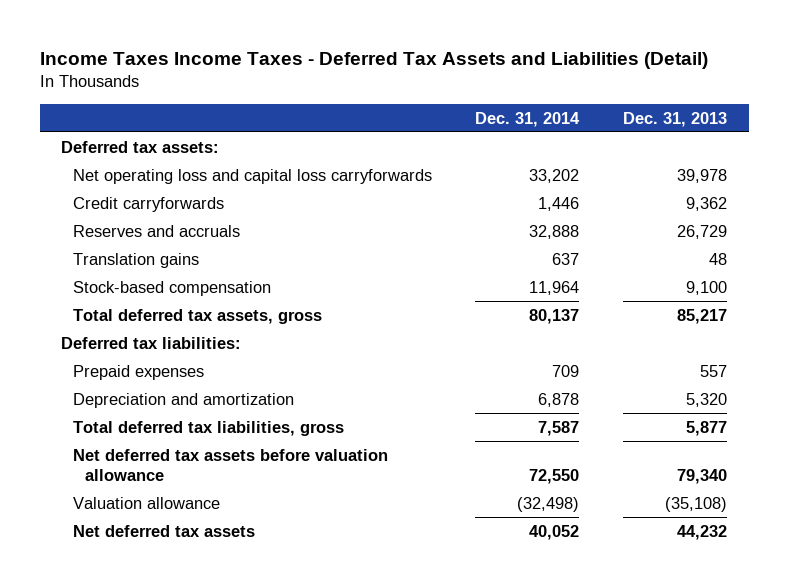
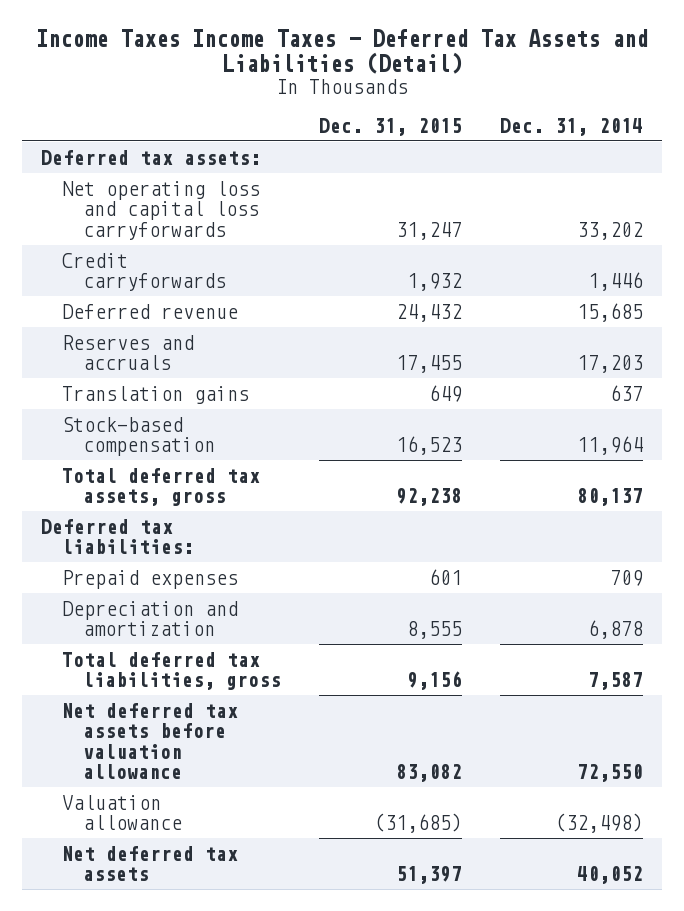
[622,111,727,127] Dec. 31, 2013 -> none
none -> [318,117,462,136] Dec. 31, 2015
none -> [62,303,239,319] Deferred revenue
[529,224,580,239] 32,888 -> [577,355,644,374] 17,203

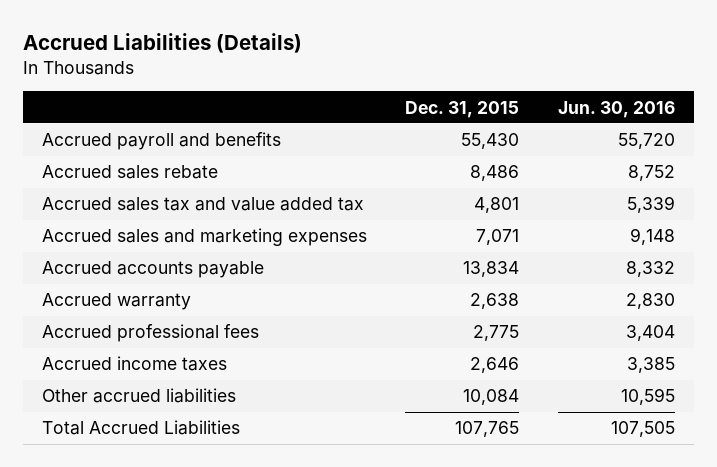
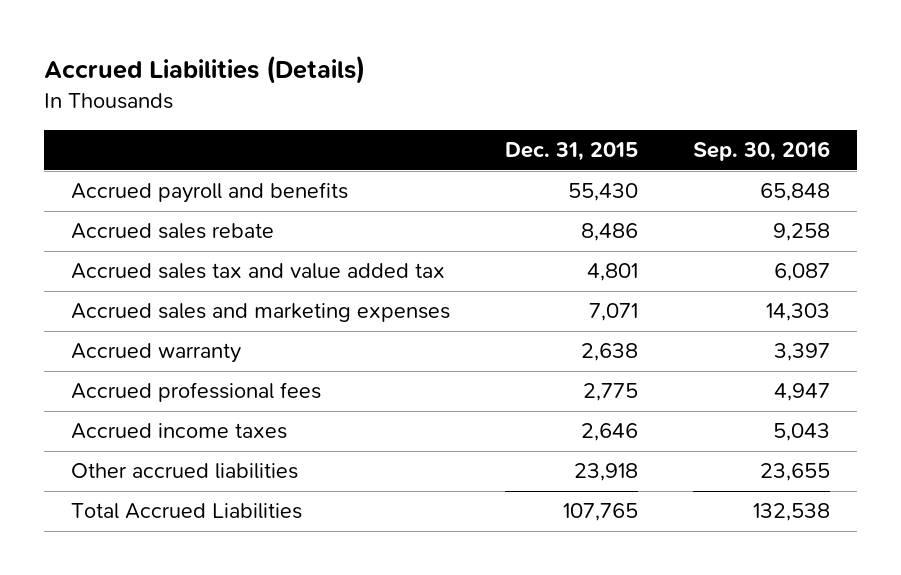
[557,100,675,118] Jun. 30, 2016 -> none
none -> [692,141,830,162] Sep. 30, 2016
[41,261,264,279] Accrued accounts payable -> none
[463,389,520,406] 10,084 -> [574,463,639,482] 23,918

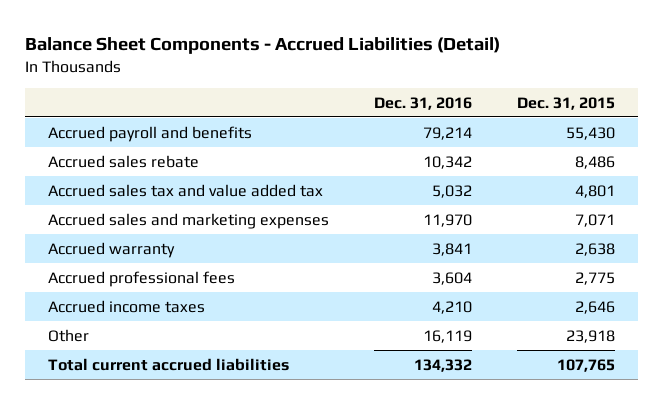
[44,55,366,85] Accrued Liabilities (Details) -> [25,37,501,55] Balance Sheet Components - Accrued Liabilities (Detail)
[692,141,830,162] Sep. 30, 2016 -> none
none -> [374,96,473,110] Dec. 31, 2016
[71,463,299,480] Other accrued liabilities -> [47,328,89,342] Other
[71,503,303,520] Total Accrued Liabilities -> [47,357,289,371] Total current accrued liabilities

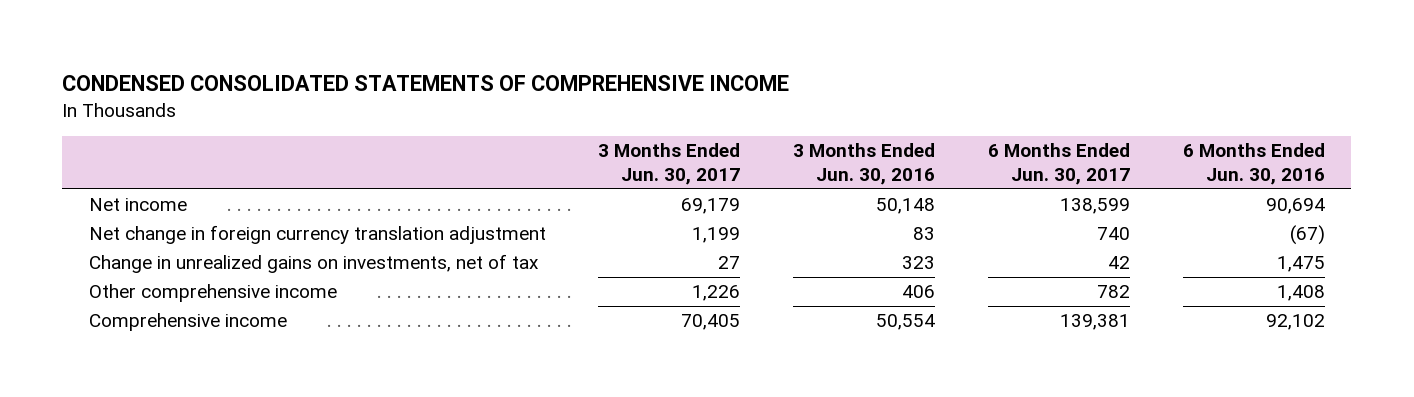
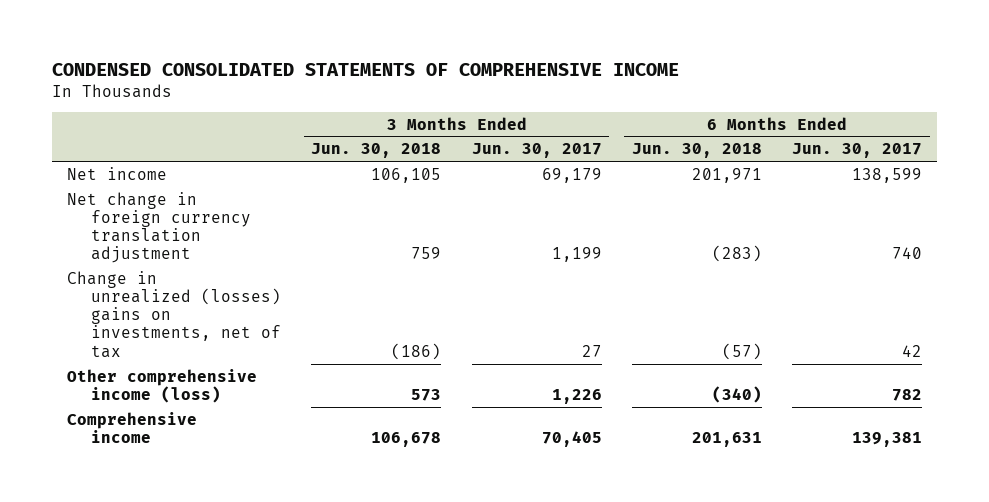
[793,142,936,185] 3 Months Ended Jun. 30, 2016 -> none
[1182,142,1325,185] 6 Months Ended Jun. 30, 2016 -> none
none -> [311,143,442,159] Jun. 30, 2018
none -> [631,143,762,159] Jun. 30, 2018
[88,254,539,274] Change in unrealized gains on investments, net of tax -> [66,270,282,358] Change in unrealized (losses) gains on investments, net of tax
[88,284,337,303] Other comprehensive income -> [66,368,257,403] Other comprehensive income (loss)

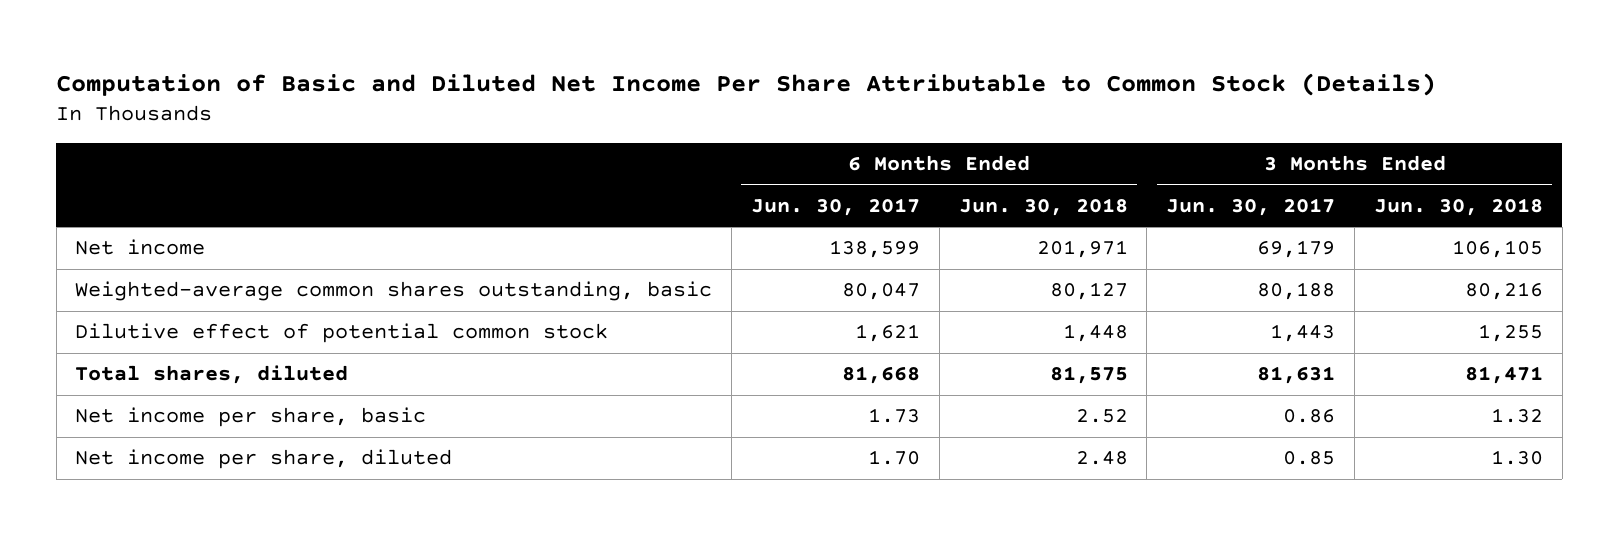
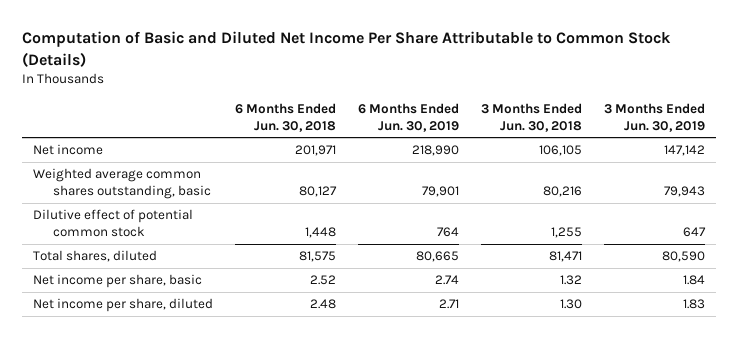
[751,197,921,216] Jun. 30, 2017 -> none
[1166,197,1336,216] Jun. 30, 2017 -> none
none -> [357,103,459,132] 6 Months Ended Jun. 30, 2019
none -> [603,103,705,132] 3 Months Ended Jun. 30, 2019
[75,281,713,302] Weighted-average common shares outstanding, basic -> [33,168,211,200] Weighted average common shares outstanding, basic

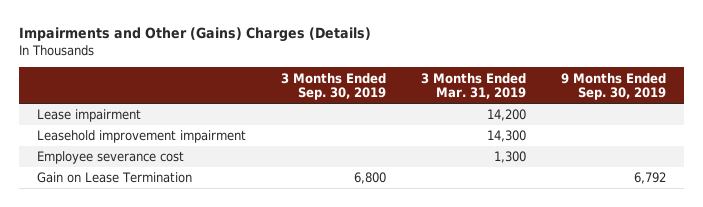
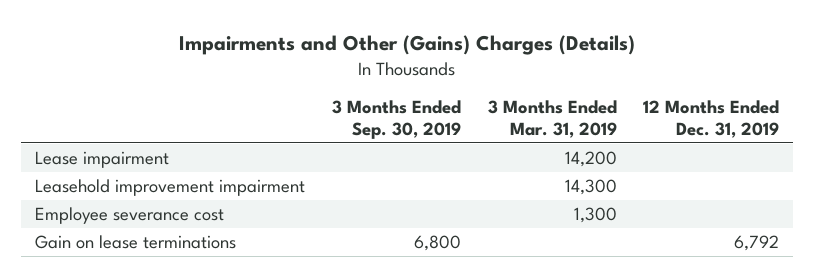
[561,72,667,100] 9 Months Ended Sep. 30, 2019 -> none
none -> [643,99,780,138] 12 Months Ended Dec. 31, 2019
[36,172,192,184] Gain on Lease Termination -> [34,235,236,250] Gain on lease terminations

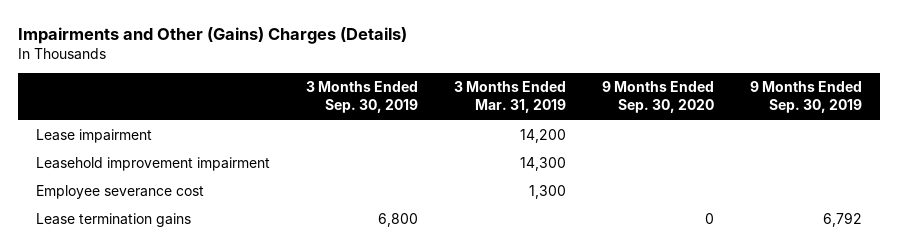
[643,99,780,138] 12 Months Ended Dec. 31, 2019 -> none
none -> [601,81,714,114] 9 Months Ended Sep. 30, 2020
none -> [750,81,863,114] 9 Months Ended Sep. 30, 2019
[34,235,236,250] Gain on lease terminations -> [35,213,191,228] Lease termination gains

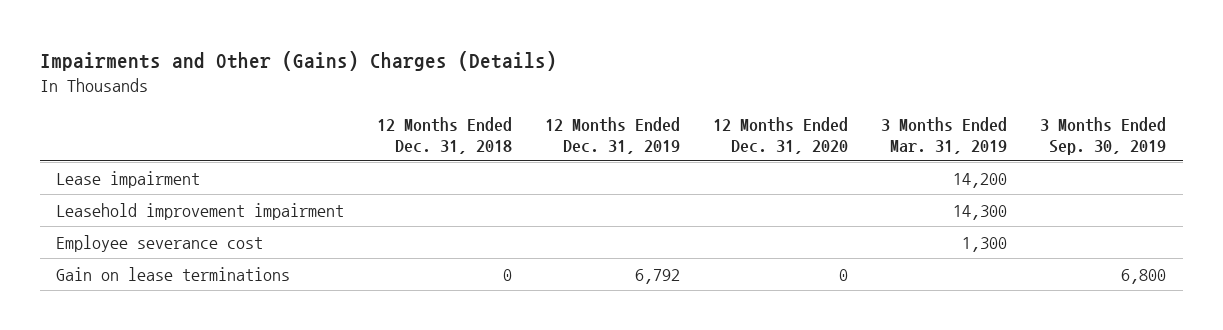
[601,81,714,114] 9 Months Ended Sep. 30, 2020 -> none
[750,81,863,114] 9 Months Ended Sep. 30, 2019 -> none
none -> [377,117,513,154] 12 Months Ended Dec. 31, 2018
none -> [545,117,681,154] 12 Months Ended Dec. 31, 2019
none -> [713,117,849,154] 12 Months Ended Dec. 31, 2020
[35,213,191,228] Lease termination gains -> [56,266,291,281] Gain on lease terminations

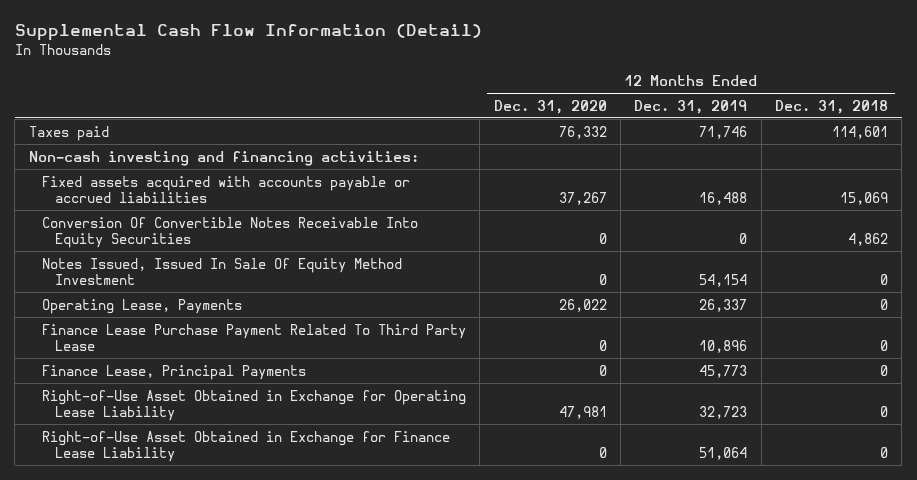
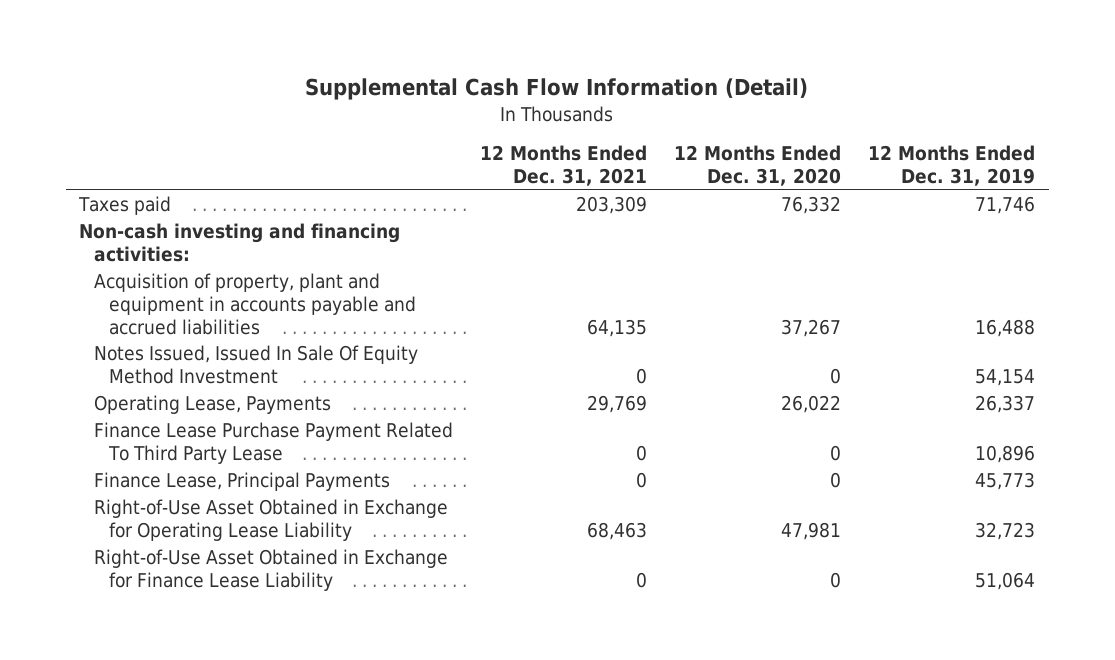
[775,99,889,114] Dec. 31, 2018 -> none
none -> [480,145,648,186] 12 Months Ended Dec. 31, 2021
[42,216,419,249] Conversion Of Convertible Notes Receivable Into Equity Securities -> none
[42,175,411,204] Fixed assets acquired with accounts payable or accrued liabilities -> [93,273,416,335] Acquisition of property, plant and equipment in accounts payable and accrued liabilities

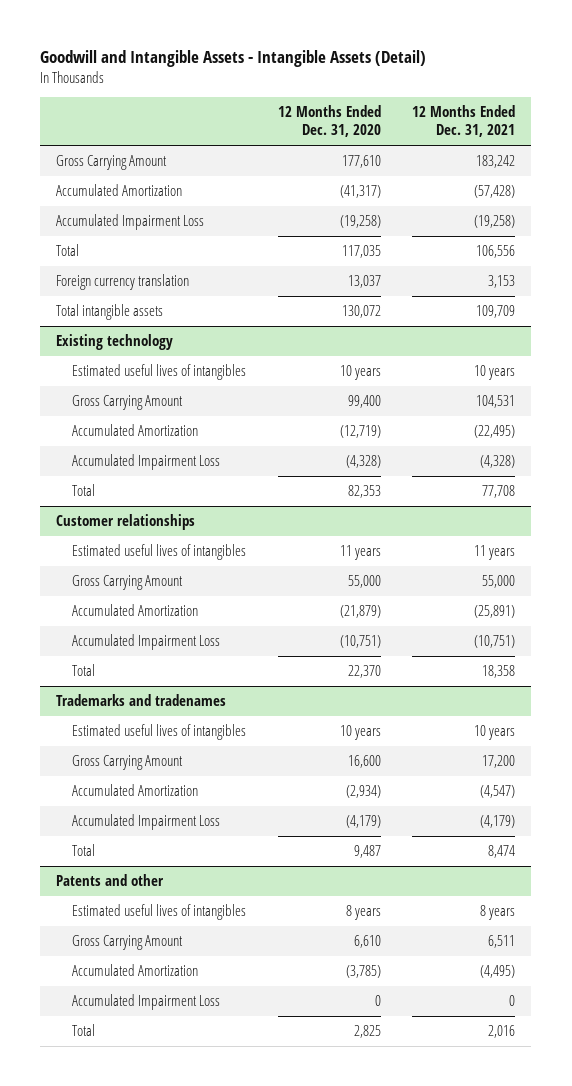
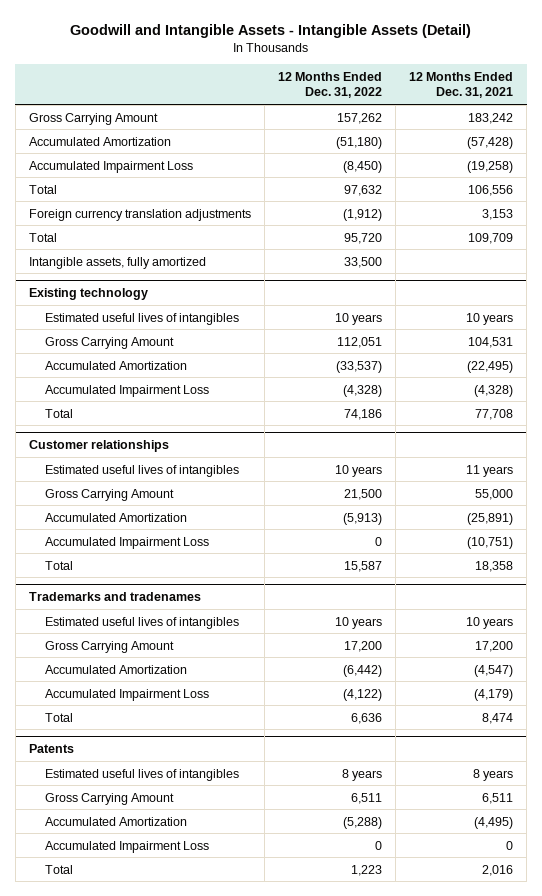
[277,105,381,138] 12 Months Ended Dec. 31, 2020 -> none
none -> [278,71,383,99] 12 Months Ended Dec. 31, 2022
[56,274,190,291] Foreign currency translation -> [28,208,251,221] Foreign currency translation adjustments
[56,304,164,321] Total intangible assets -> [28,232,57,242] Total
none -> [28,256,206,269] Intangible assets, fully amortized
[56,874,165,887] Patents and other -> none
none -> [28,744,74,754] Patents

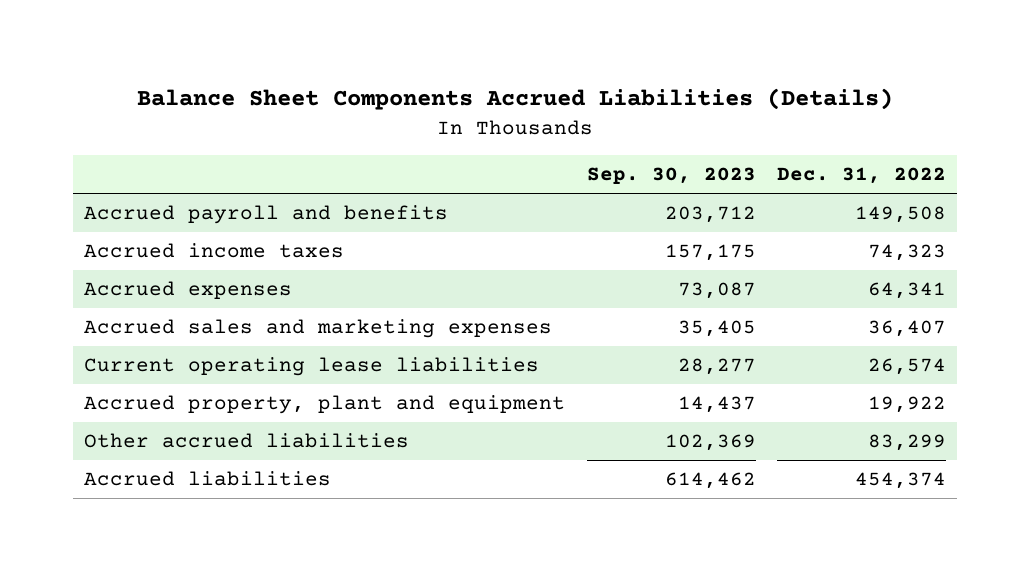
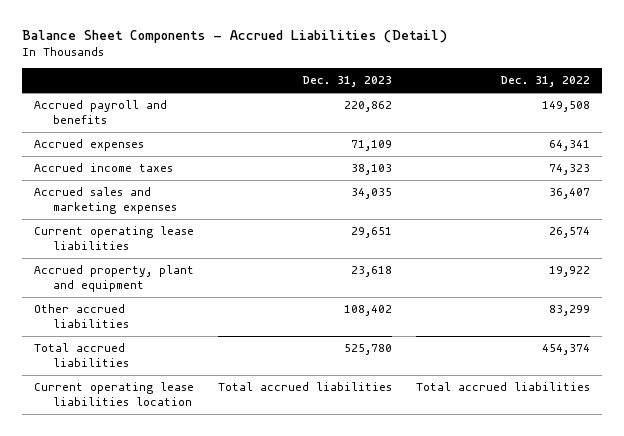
[137,88,894,111] Balance Sheet Components Accrued Liabilities (Details) -> [21,30,447,44] Balance Sheet Components - Accrued Liabilities (Detail)
[586,166,756,184] Sep. 30, 2023 -> none
none -> [302,76,392,88] Dec. 31, 2023
[83,243,344,259] Accrued income taxes -> [33,163,173,173] Accrued income taxes
[83,471,331,487] Accrued liabilities -> [33,343,129,368] Total accrued liabilities
none -> [33,382,194,407] Current operating lease liabilities location

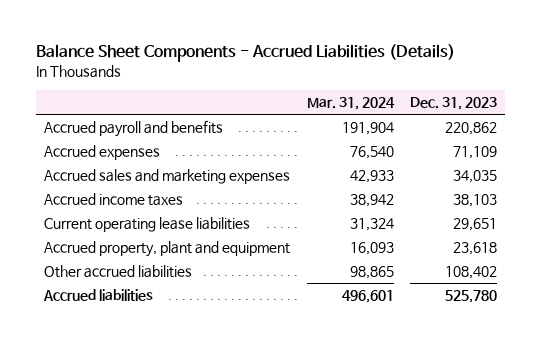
[21,30,447,44] Balance Sheet Components - Accrued Liabilities (Detail) -> [35,44,455,63] Balance Sheet Components - Accrued Liabilities (Details)
[501,76,591,88] Dec. 31, 2022 -> none
none -> [306,97,395,111] Mar. 31, 2024
[33,163,173,173] Accrued income taxes -> [44,193,184,207] Accrued income taxes
[33,382,194,407] Current operating lease liabilities location -> none
[33,343,129,368] Total accrued liabilities -> [43,289,154,302] Accrued liabilities

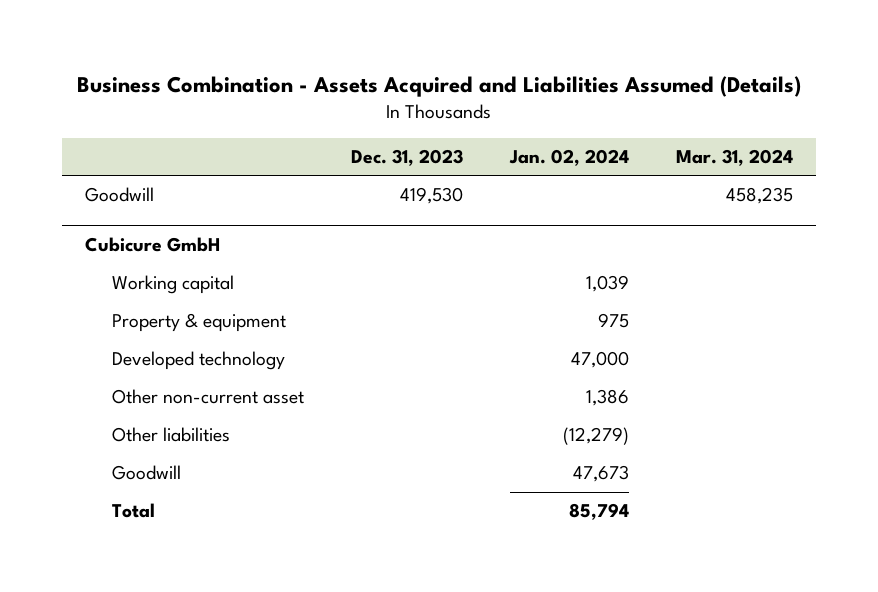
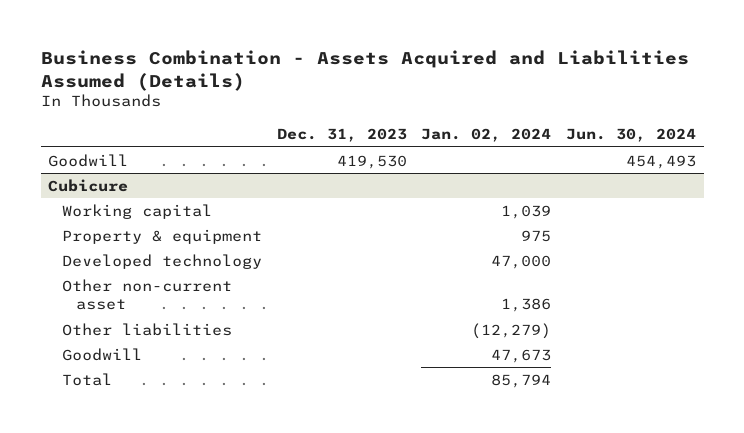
[675,148,793,166] Mar. 31, 2024 -> none
none -> [566,128,697,143] Jun. 30, 2024
[85,237,221,253] Cubicure GmbH -> [48,178,129,192] Cubicure

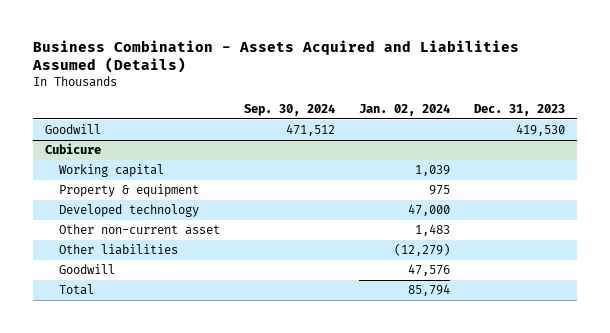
[566,128,697,143] Jun. 30, 2024 -> none
none -> [243,103,335,116] Sep. 30, 2024
[501,297,552,312] 1,386 -> [414,224,450,237] 1,483
[491,348,552,363] 47,673 -> [407,264,450,277] 47,576

